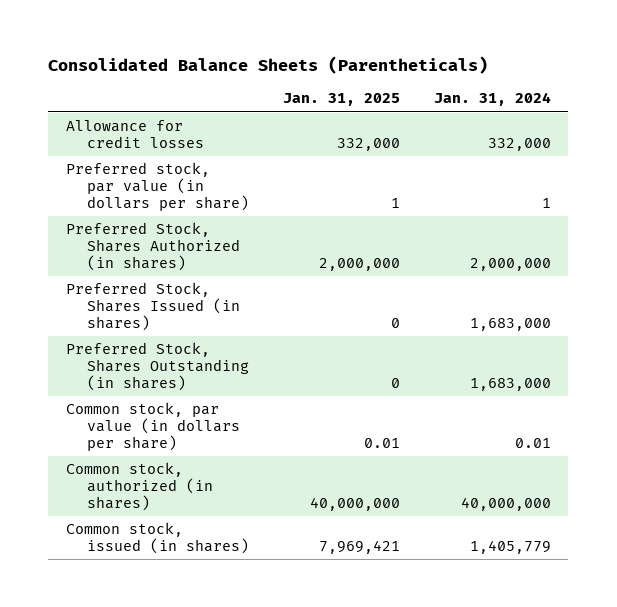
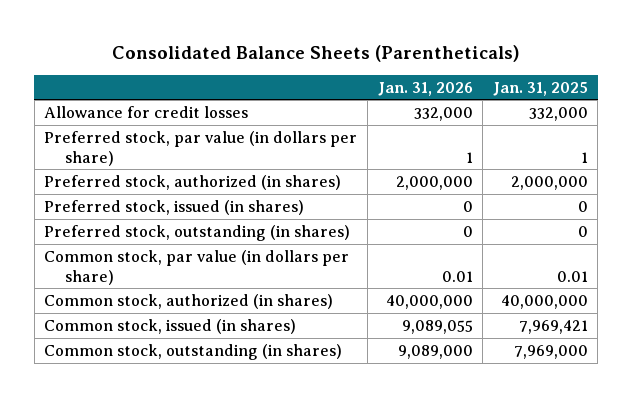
[434,92,552,107] Jan. 31, 2024 -> none
none -> [377,81,473,96] Jan. 31, 2026
[65,222,241,271] Preferred Stock, Shares Authorized (in shares) -> [44,174,342,190] Preferred stock, authorized (in shares)
[65,282,241,331] Preferred Stock, Shares Issued (in shares) -> [44,199,305,215] Preferred stock, issued (in shares)
[65,342,250,391] Preferred Stock, Shares Outstanding (in shares) -> [44,224,351,241] Preferred stock, outstanding (in shares)
none -> [44,343,343,360] Common stock, outstanding (in shares)

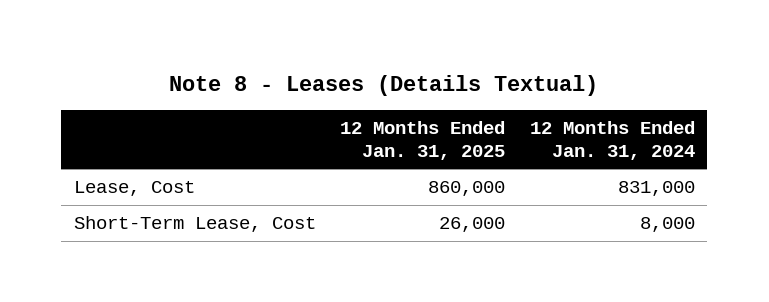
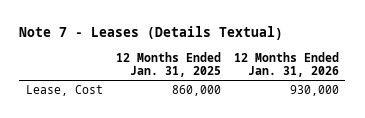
[169,74,599,96] Note 8 - Leases (Details Textual) -> [19,26,284,41] Note 7 - Leases (Details Textual)
[529,121,695,160] 12 Months Ended Jan. 31, 2024 -> none
none -> [233,51,339,78] 12 Months Ended Jan. 31, 2026
[73,216,316,233] Short-Term Lease, Cost -> none

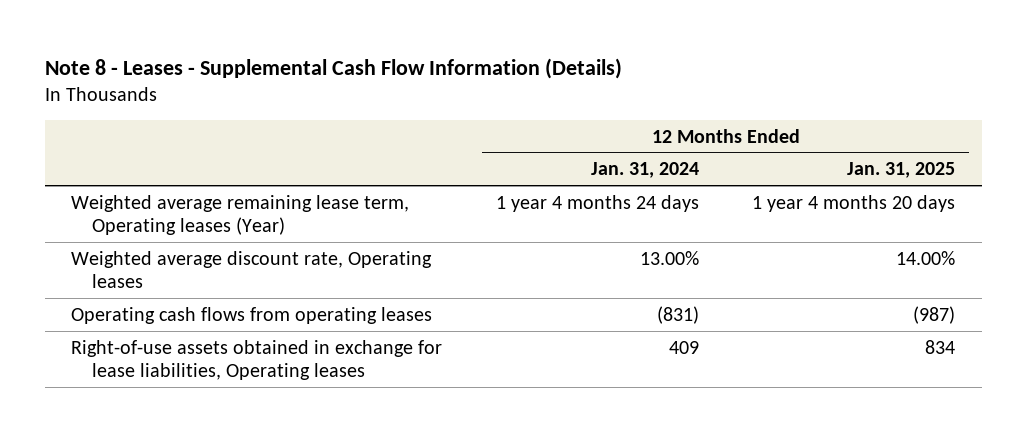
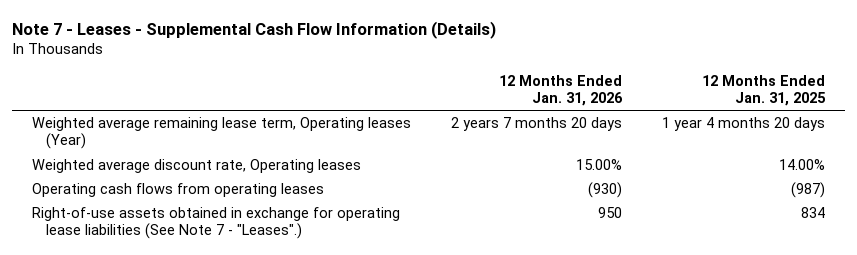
[44,57,622,79] Note 8 - Leases - Supplemental Cash Flow Information (Details) -> [12,20,497,39] Note 7 - Leases - Supplemental Cash Flow Information (Details)
[590,162,699,179] Jan. 31, 2024 -> none
none -> [498,75,623,107] 12 Months Ended Jan. 31, 2026
[71,339,443,381] Right-of-use assets obtained in exchange for lease liabilities, Operating leases -> [31,207,400,240] Right-of-use assets obtained in exchange for operating lease liabilities (See Note 7 - "Leases".)

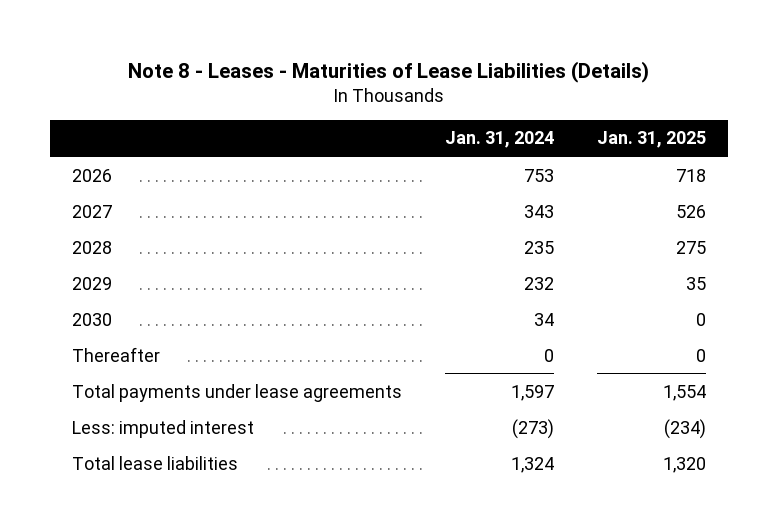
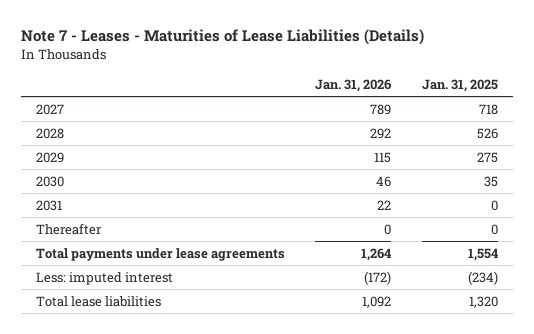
[127,60,649,83] Note 8 - Leases - Maturities of Lease Liabilities (Details) -> [20,29,424,46] Note 7 - Leases - Maturities of Lease Liabilities (Details)
[444,131,554,149] Jan. 31, 2024 -> none
none -> [315,78,392,92] Jan. 31, 2026
[71,168,112,182] 2026 -> [36,103,65,115] 2027
[71,204,112,218] 2027 -> [36,127,65,139] 2028
[71,240,112,254] 2028 -> [36,151,65,163] 2029
[71,276,112,290] 2029 -> [36,175,65,187] 2030
[71,312,112,326] 2030 -> [36,199,63,211] 2031

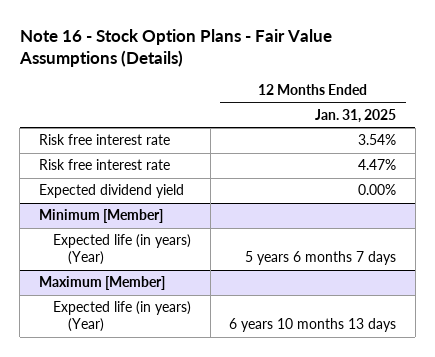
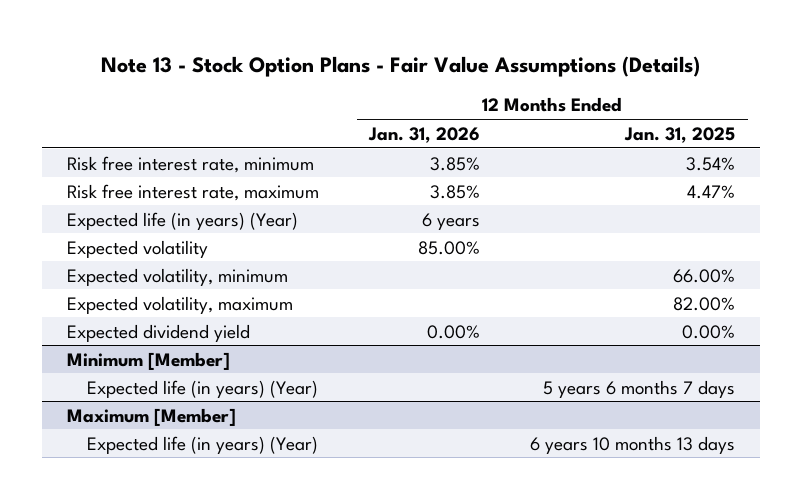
[18,28,332,67] Note 16 - Stock Option Plans - Fair Value Assumptions (Details) -> [101,55,701,77] Note 13 - Stock Option Plans - Fair Value Assumptions (Details)
none -> [368,126,481,143] Jan. 31, 2026
[38,134,170,146] Risk free interest rate -> [67,155,315,173] Risk free interest rate, minimum
[38,159,170,171] Risk free interest rate -> [67,183,320,201] Risk free interest rate, maximum
none -> [67,211,299,230] Expected life (in years) (Year)
none -> [67,239,209,258] Expected volatility
none -> [67,267,289,286] Expected volatility, minimum
none -> [67,295,294,314] Expected volatility, maximum

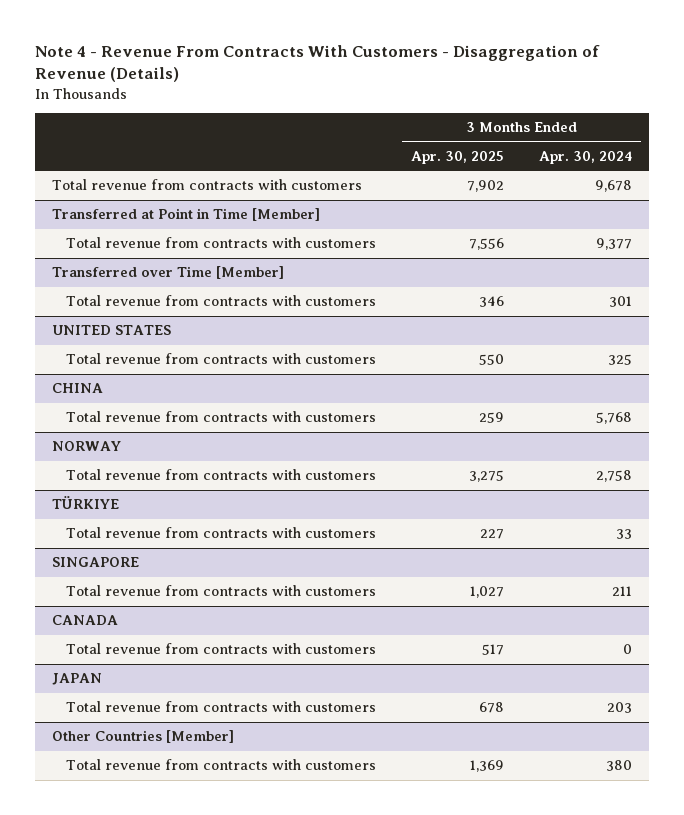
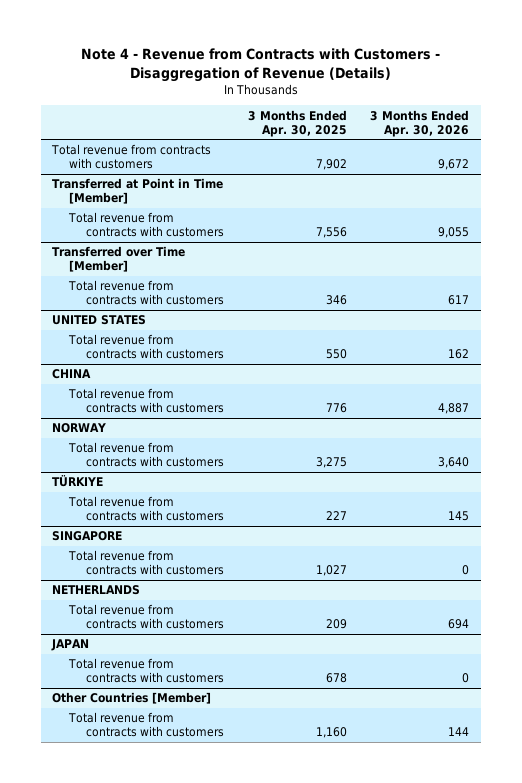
[34,44,600,83] Note 4 - Revenue From Contracts With Customers - Disaggregation of Revenue (Details) -> [80,48,440,82] Note 4 - Revenue from Contracts with Customers - Disaggregation of Revenue (Details)
[538,150,632,164] Apr. 30, 2024 -> none
none -> [370,109,470,137] 3 Months Ended Apr. 30, 2026
[479,412,505,424] 259 -> [325,403,347,414] 776
[52,615,119,626] CANADA -> none
none -> [52,585,141,596] NETHERLANDS
[482,644,505,656] 517 -> [325,619,347,630] 209
[470,760,505,773] 1,369 -> [315,727,347,739] 1,160

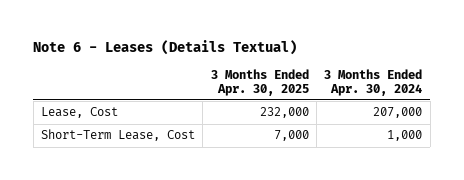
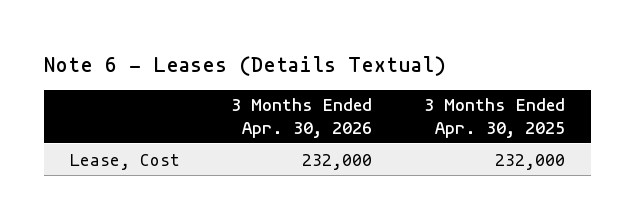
[324,68,423,96] 3 Months Ended Apr. 30, 2024 -> none
none -> [231,98,373,138] 3 Months Ended Apr. 30, 2026
[41,129,196,142] Short-Term Lease, Cost -> none

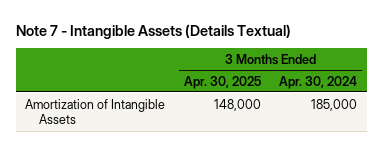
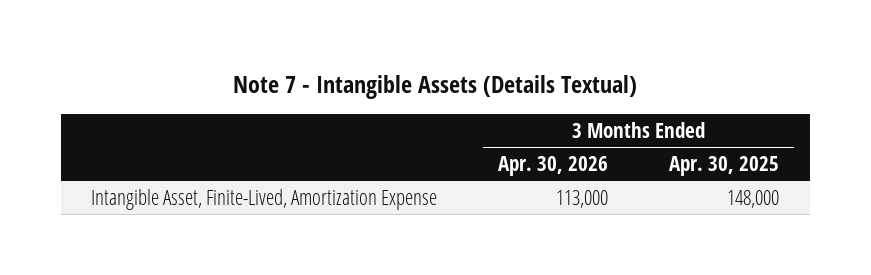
[279,75,358,89] Apr. 30, 2024 -> none
none -> [498,156,609,177] Apr. 30, 2026
[25,98,166,125] Amortization of Intangible Assets -> [91,189,438,211] Intangible Asset, Finite-Lived, Amortization Expense

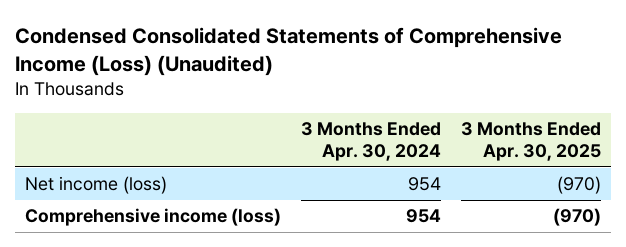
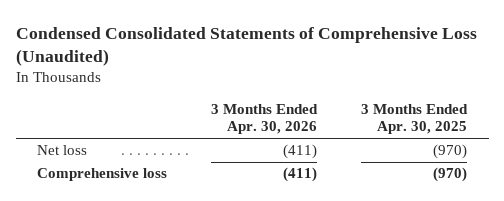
[15,27,563,76] Condensed Consolidated Statements of Comprehensive Income (Loss) (Unaudited) -> [15,26,477,67] Condensed Consolidated Statements of Comprehensive Loss (Unaudited)
[301,122,442,162] 3 Months Ended Apr. 30, 2024 -> none
none -> [211,103,319,135] 3 Months Ended Apr. 30, 2026
[25,176,168,195] Net income (loss) -> [37,145,88,156] Net loss
[25,208,282,227] Comprehensive income (loss) -> [37,168,168,182] Comprehensive loss

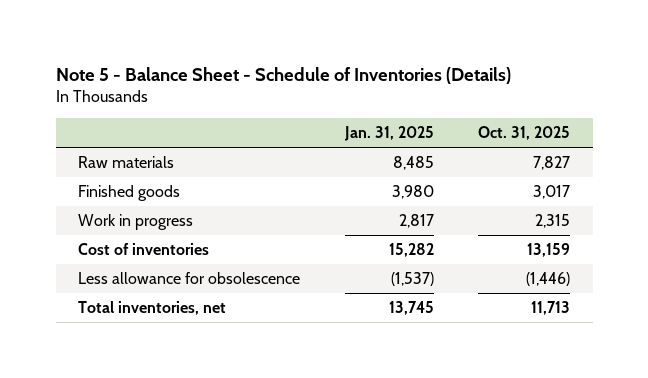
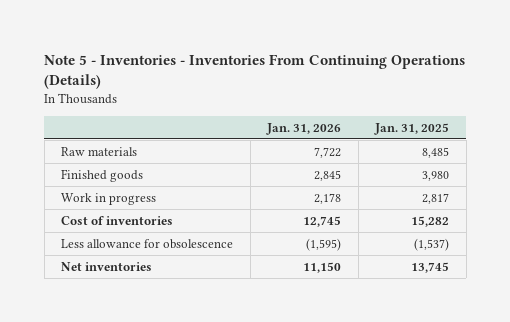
[55,66,511,84] Note 5 - Balance Sheet - Schedule of Inventories (Details) -> [44,53,466,90] Note 5 - Inventories - Inventories From Continuing Operations (Details)
[478,126,571,141] Oct. 31, 2025 -> none
none -> [266,122,342,135] Jan. 31, 2026
[78,301,227,316] Total inventories, net -> [61,261,153,271] Net inventories

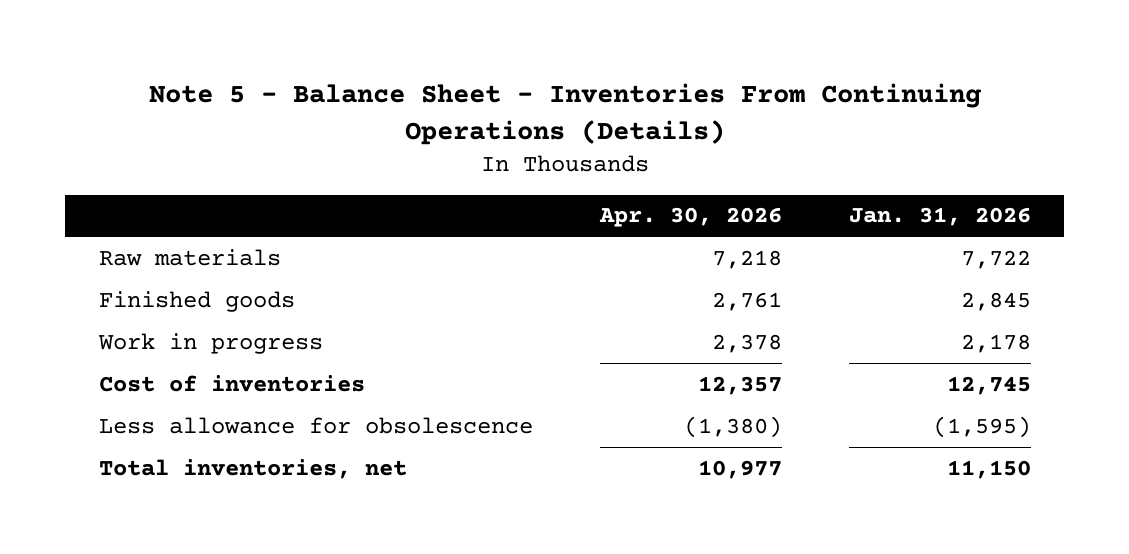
[44,53,466,90] Note 5 - Inventories - Inventories From Continuing Operations (Details) -> [148,82,981,145] Note 5 - Balance Sheet - Inventories From Continuing Operations (Details)
[374,122,450,135] Jan. 31, 2025 -> none
none -> [598,207,782,228] Apr. 30, 2026
[61,261,153,271] Net inventories -> [98,458,407,479] Total inventories, net

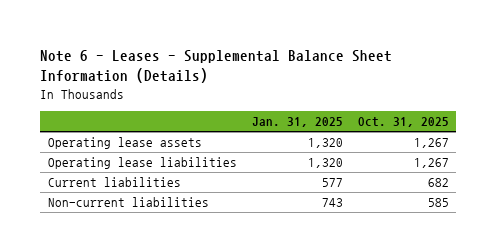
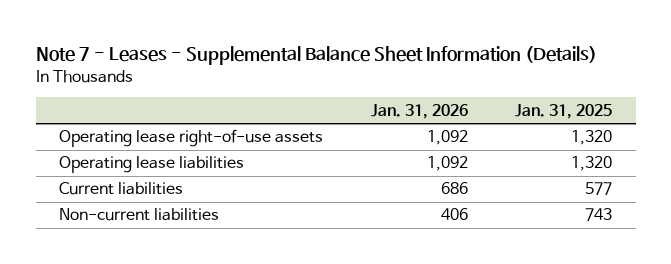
[40,50,393,84] Note 6 - Leases - Supplemental Balance Sheet Information (Details) -> [35,46,597,66] Note 7 - Leases - Supplemental Balance Sheet Information (Details)
[357,117,449,128] Oct. 31, 2025 -> none
none -> [370,103,468,119] Jan. 31, 2026
[47,137,202,150] Operating lease assets -> [59,129,324,148] Operating lease right-of-use assets

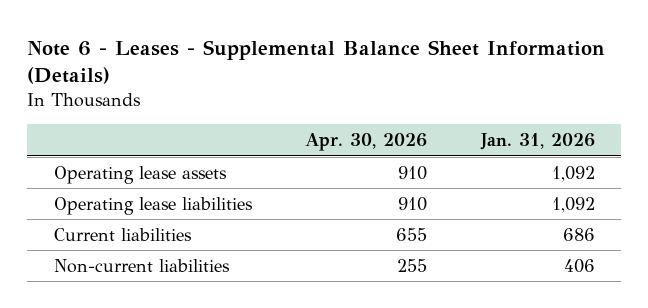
[35,46,597,66] Note 7 - Leases - Supplemental Balance Sheet Information (Details) -> [26,39,605,85] Note 6 - Leases - Supplemental Balance Sheet Information (Details)
[515,103,613,119] Jan. 31, 2025 -> none
none -> [305,133,428,152] Apr. 30, 2026
[59,129,324,148] Operating lease right-of-use assets -> [53,165,227,184] Operating lease assets

